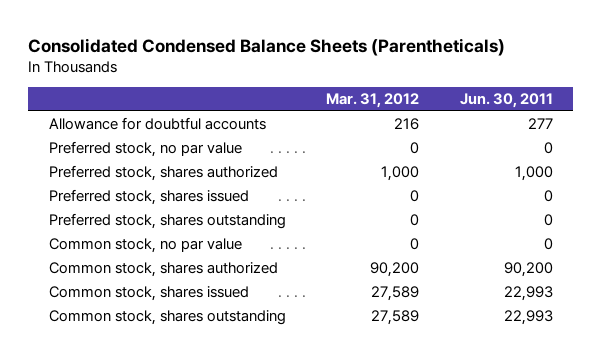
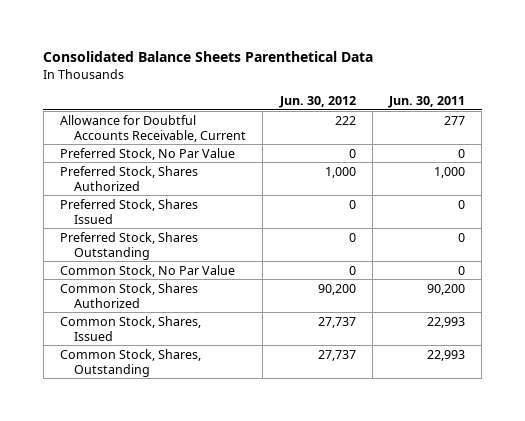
[28,37,506,56] Consolidated Condensed Balance Sheets (Parentheticals) -> [43,51,374,63] Consolidated Balance Sheets Parenthetical Data
[326,93,420,109] Mar. 31, 2012 -> none
none -> [278,95,356,108] Jun. 30, 2012
[48,117,266,131] Allowance for doubtful accounts -> [59,114,246,142] Allowance for Doubtful Accounts Receivable, Current
[48,141,242,158] Preferred stock, no par value -> [59,147,235,160] Preferred Stock, No Par Value
[48,165,278,182] Preferred stock, shares authorized -> [59,165,198,191] Preferred Stock, Shares Authorized
[48,189,249,206] Preferred stock, shares issued -> [59,198,198,224] Preferred Stock, Shares Issued
[48,213,286,230] Preferred stock, shares outstanding -> [59,231,198,260] Preferred Stock, Shares Outstanding
[48,238,242,254] Common stock, no par value -> [59,264,235,277] Common Stock, No Par Value
[48,262,278,278] Common stock, shares authorized -> [59,282,198,308] Common Stock, Shares Authorized
[48,286,249,302] Common stock, shares issued -> [59,315,201,341] Common Stock, Shares, Issued
[48,310,286,326] Common stock, shares outstanding -> [59,348,201,377] Common Stock, Shares, Outstanding

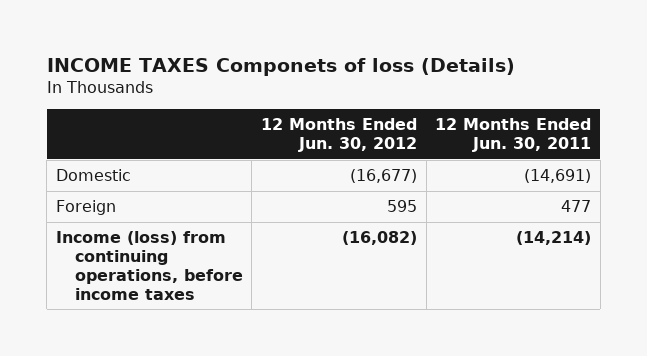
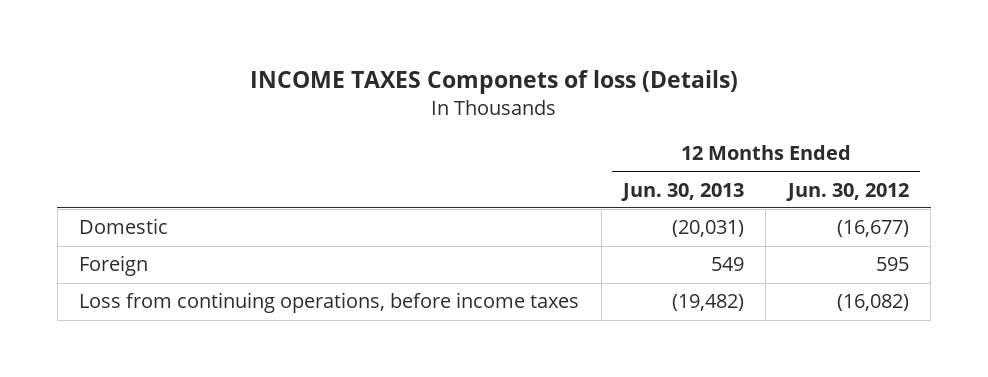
[435,118,592,153] 12 Months Ended Jun. 30, 2011 -> none
none -> [620,182,744,201] Jun. 30, 2013
[56,231,243,300] Income (loss) from continuing operations, before income taxes -> [79,292,580,314] Loss from continuing operations, before income taxes

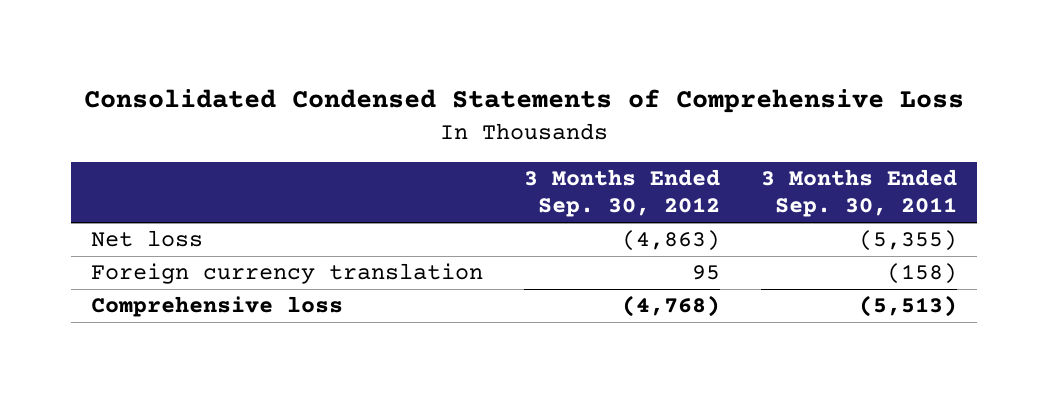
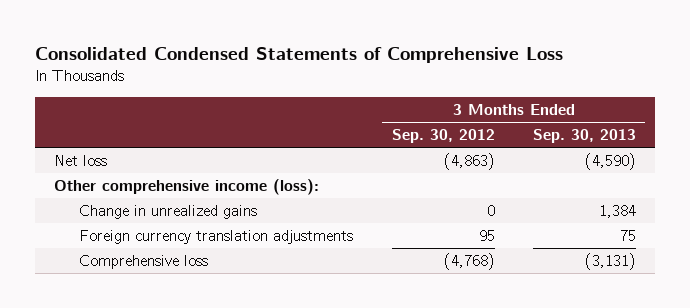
[760,169,957,218] 3 Months Ended Sep. 30, 2011 -> none
none -> [532,129,636,144] Sep. 30, 2013
none -> [53,178,319,195] Other comprehensive income (loss):
none -> [79,204,258,219] Change in unrealized gains
[91,263,484,285] Foreign currency translation -> [79,229,354,244] Foreign currency translation adjustments

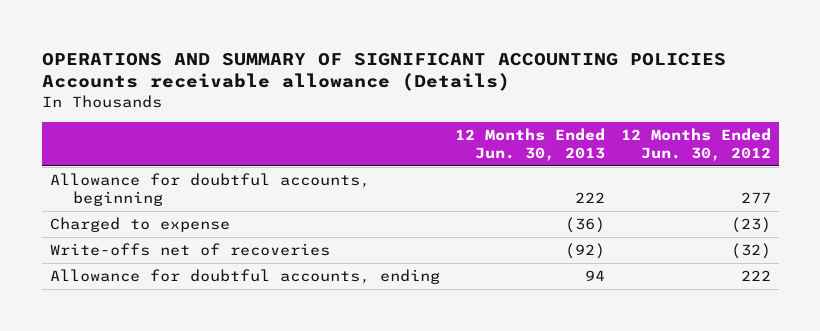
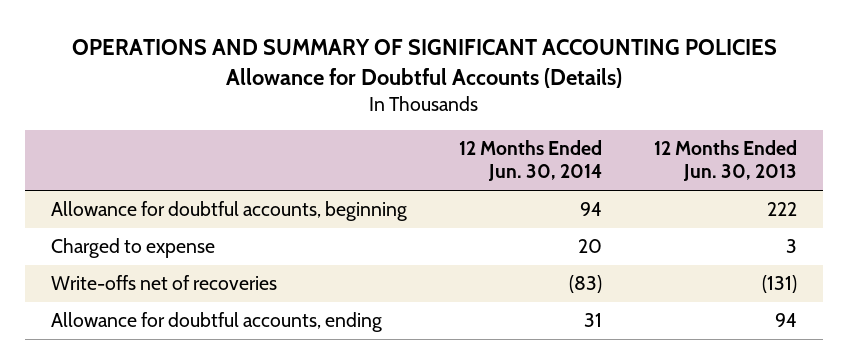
[41,52,726,92] OPERATIONS AND SUMMARY OF SIGNIFICANT ACCOUNTING POLICIES Accounts receivable allowance (Details) -> [71,38,777,88] OPERATIONS AND SUMMARY OF SIGNIFICANT ACCOUNTING POLICIES Allowance for Doubtful Accounts (Details)
[620,128,771,162] 12 Months Ended Jun. 30, 2012 -> none
none -> [458,140,602,182] 12 Months Ended Jun. 30, 2014
[565,217,606,234] (36) -> [785,239,797,254] 3
[565,243,606,260] (92) -> [761,275,797,294] (131)

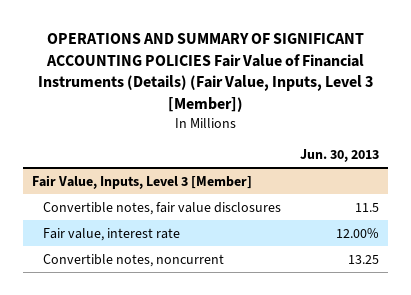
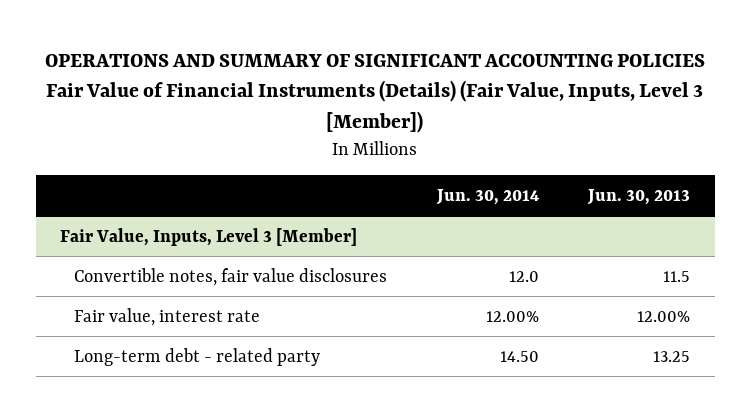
none -> [435,188,539,205] Jun. 30, 2014
[43,253,225,267] Convertible notes, noncurrent -> [74,347,321,366] Long-term debt - related party

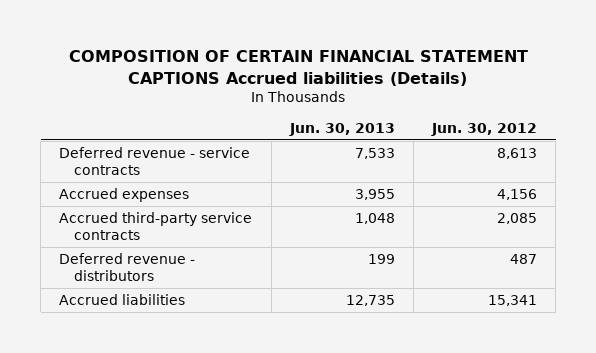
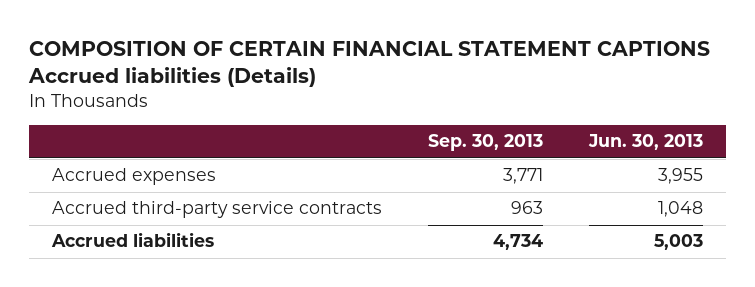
[430,122,537,136] Jun. 30, 2012 -> none
none -> [428,134,544,152] Sep. 30, 2013
[59,146,251,176] Deferred revenue - service contracts -> none
[59,252,196,282] Deferred revenue - distributors -> none
[345,294,395,306] 12,735 -> [654,234,704,251] 5,003

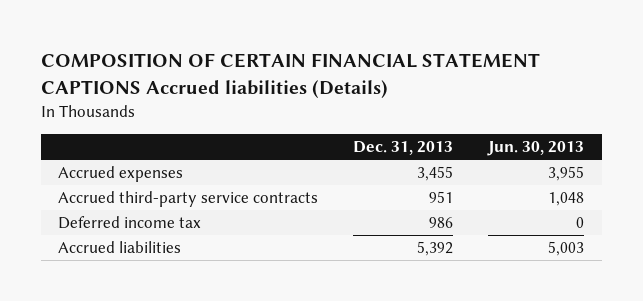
[428,134,544,152] Sep. 30, 2013 -> none
none -> [353,140,454,155] Dec. 31, 2013
none -> [58,216,202,230] Deferred income tax

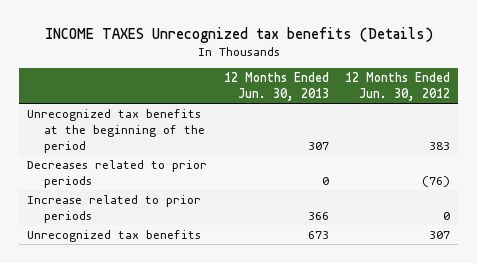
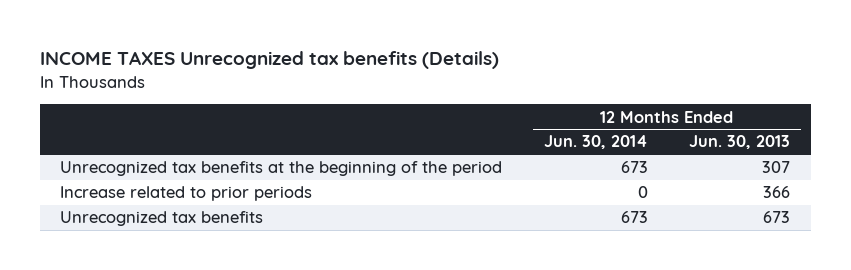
[344,72,450,101] 12 Months Ended Jun. 30, 2012 -> none
none -> [543,135,648,150] Jun. 30, 2014
[27,159,208,188] Decreases related to prior periods -> none

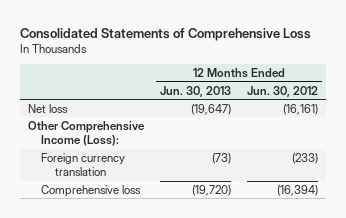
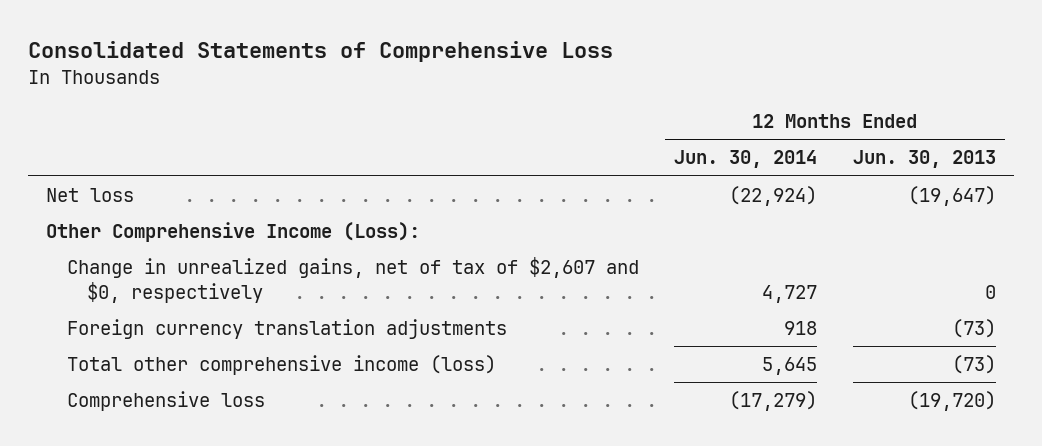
[246,85,318,97] Jun. 30, 2012 -> none
none -> [674,150,818,169] Jun. 30, 2014
none -> [66,257,639,303] Change in unrealized gains, net of tax of $2,607 and $0, respectively
[41,152,126,177] Foreign currency translation -> [66,319,507,340] Foreign currency translation adjustments
none -> [66,355,496,376] Total other comprehensive income (loss)

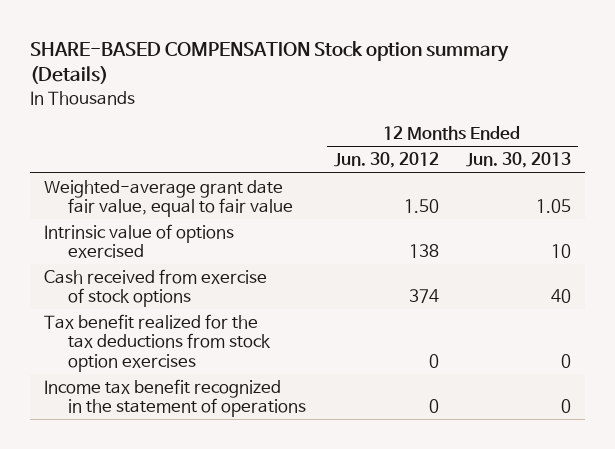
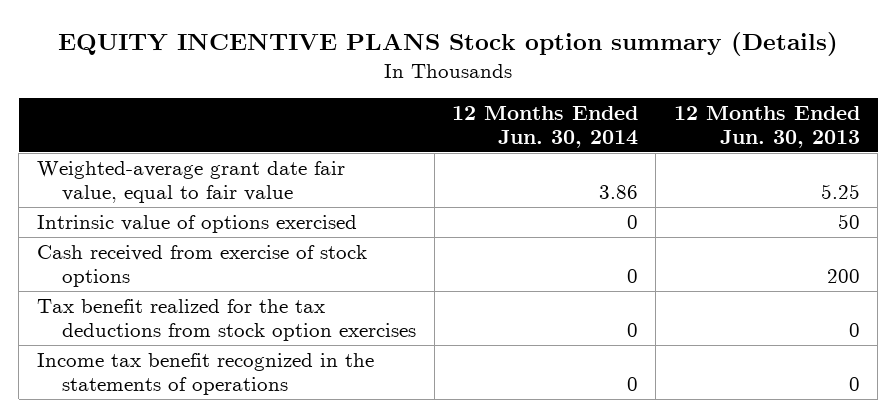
[29,40,509,85] SHARE-BASED COMPENSATION Stock option summary (Details) -> [58,32,839,57] EQUITY INCENTIVE PLANS Stock option summary (Details)
[333,152,439,169] Jun. 30, 2012 -> none
none -> [452,106,639,149] 12 Months Ended Jun. 30, 2014
[536,199,572,214] 1.05 -> [820,183,860,199] 5.25
[551,244,572,259] 10 -> [837,213,860,229] 50
[551,289,572,304] 40 -> [826,268,860,283] 200
[43,379,307,418] Income tax benefit recognized in the statement of operations -> [36,352,374,395] Income tax benefit recognized in the statements of operations

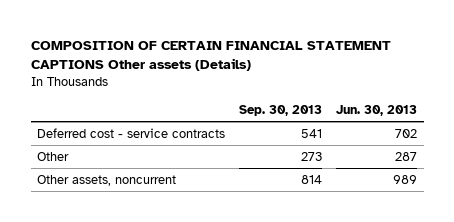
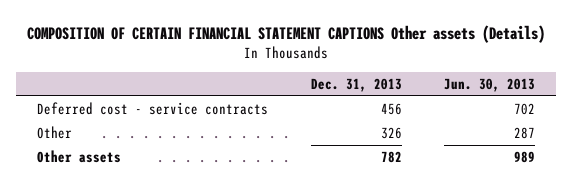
[239,105,323,117] Sep. 30, 2013 -> none
none -> [310,78,402,93] Dec. 31, 2013
[37,174,177,186] Other assets, noncurrent -> [37,149,122,163] Other assets

